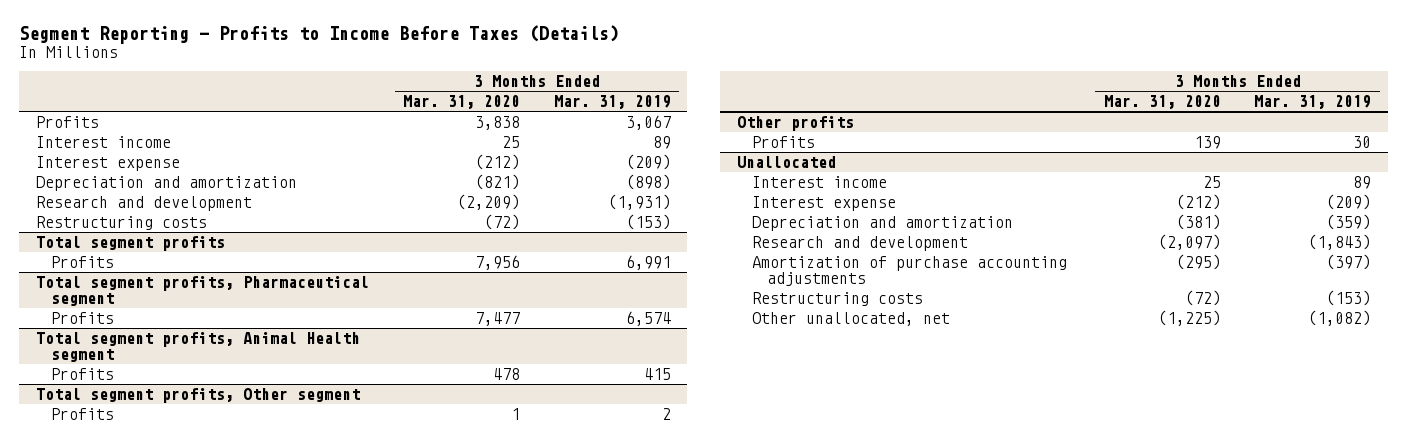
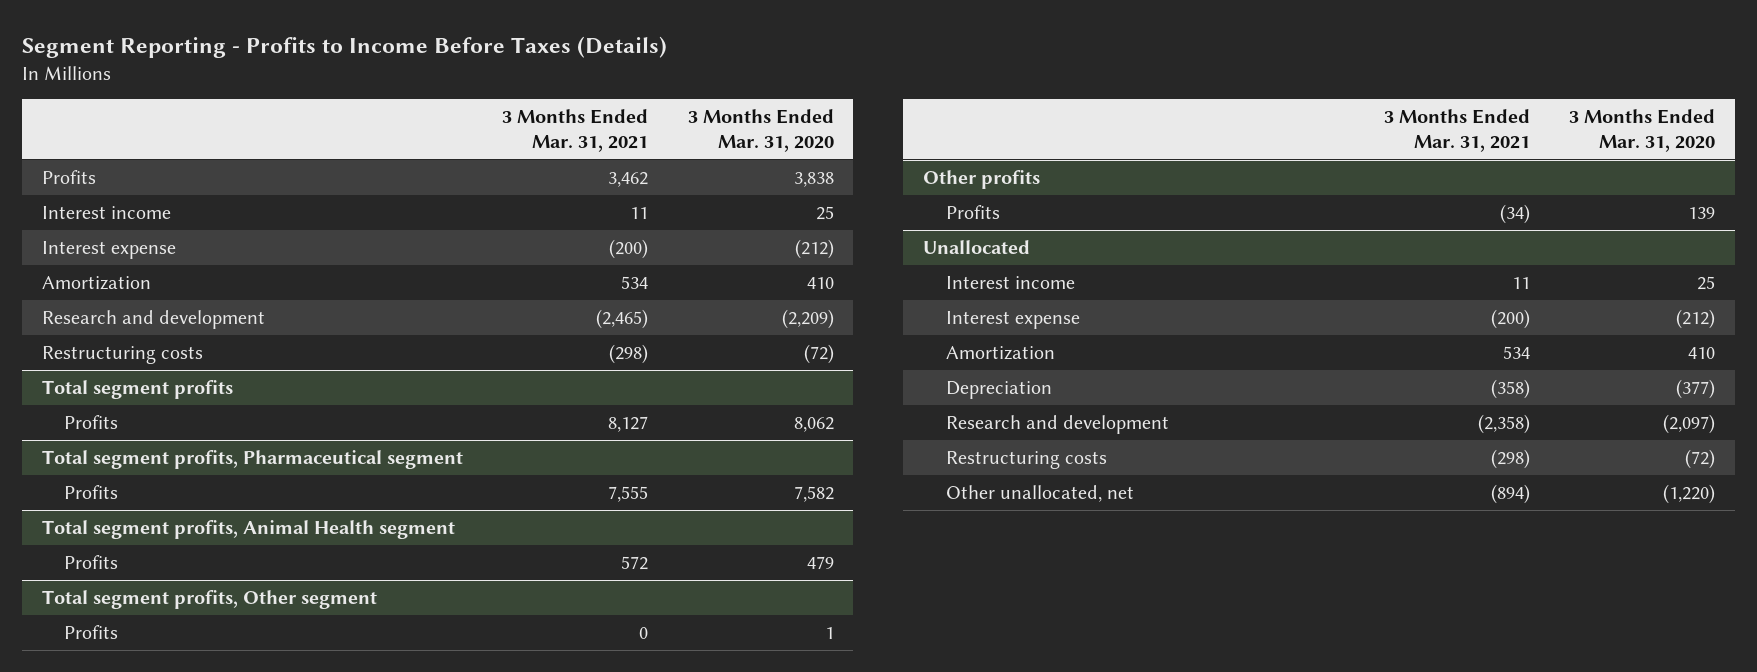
[553,95,671,110] Mar. 31, 2019 -> none
none -> [502,109,649,152] 3 Months Ended Mar. 31, 2021
[36,176,298,192] Depreciation and amortization -> none
none -> [41,275,151,290] Amortization
[474,255,520,271] 7,956 -> [793,416,834,432] 8,062
[474,312,520,327] 7,477 -> [793,485,834,502] 7,582
[492,368,520,381] 478 -> [806,555,834,569] 479
none -> [945,345,1055,360] Amortization
[751,216,1013,232] Depreciation and amortization -> [945,380,1052,399] Depreciation
[1175,214,1221,231] (381) -> [1676,378,1716,399] (377)
[751,256,1067,286] Amortization of purchase accounting adjustments -> none
[1157,310,1221,327] (1,225) -> [1663,483,1716,504] (1,220)

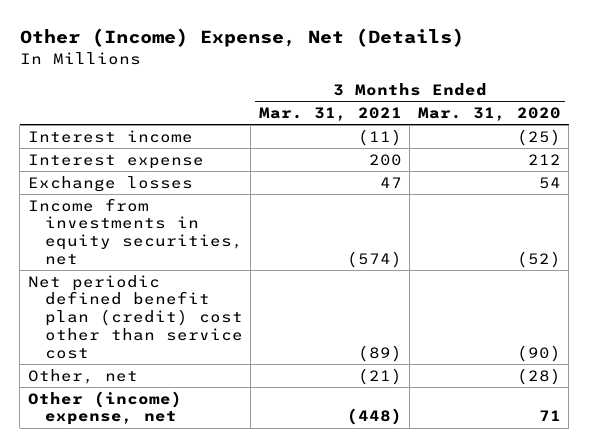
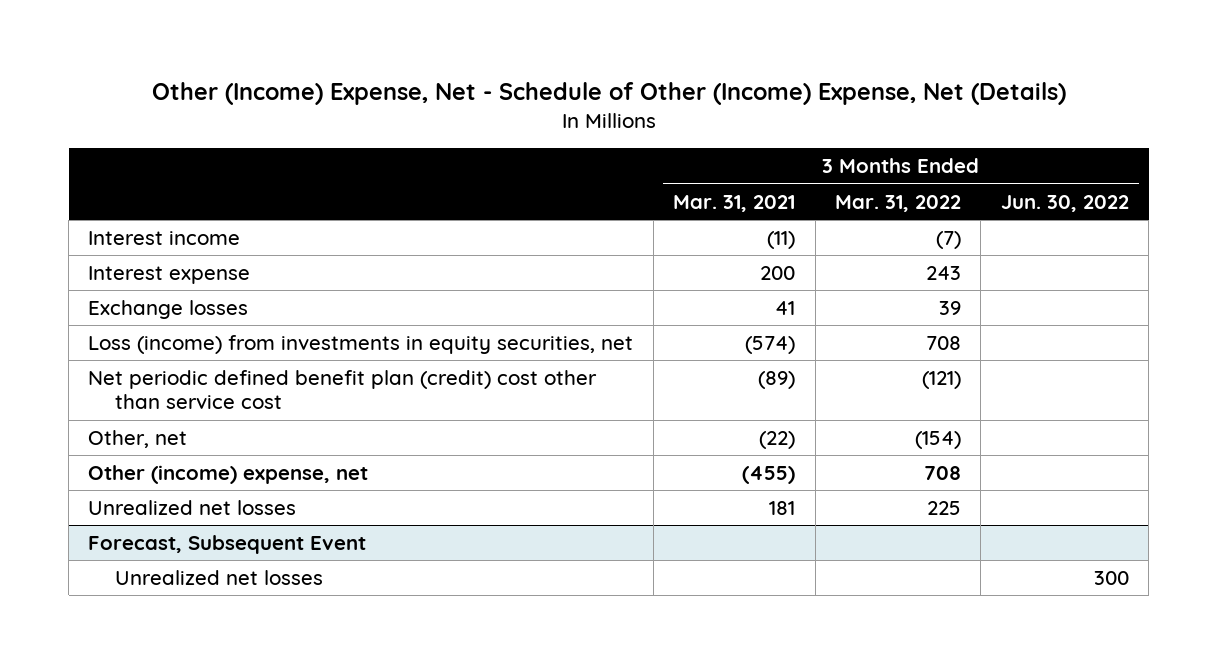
[19,28,464,48] Other (Income) Expense, Net (Details) -> [151,82,1066,106] Other (Income) Expense, Net - Schedule of Other (Income) Expense, Net (Details)
[417,107,561,122] Mar. 31, 2020 -> none
none -> [835,194,962,212] Mar. 31, 2022
none -> [1000,194,1129,212] Jun. 30, 2022
[379,176,402,188] 47 -> [775,300,796,315] 41
[27,197,243,265] Income from investments in equity securities, net -> [88,334,634,354] Loss (income) from investments in equity securities, net
[357,367,402,385] (21) -> [759,430,796,449] (22)
[346,408,402,426] (448) -> [742,465,796,484] (455)
none -> [88,499,297,515] Unrealized net losses
none -> [88,534,367,554] Forecast, Subsequent Event
none -> [114,569,323,585] Unrealized net losses

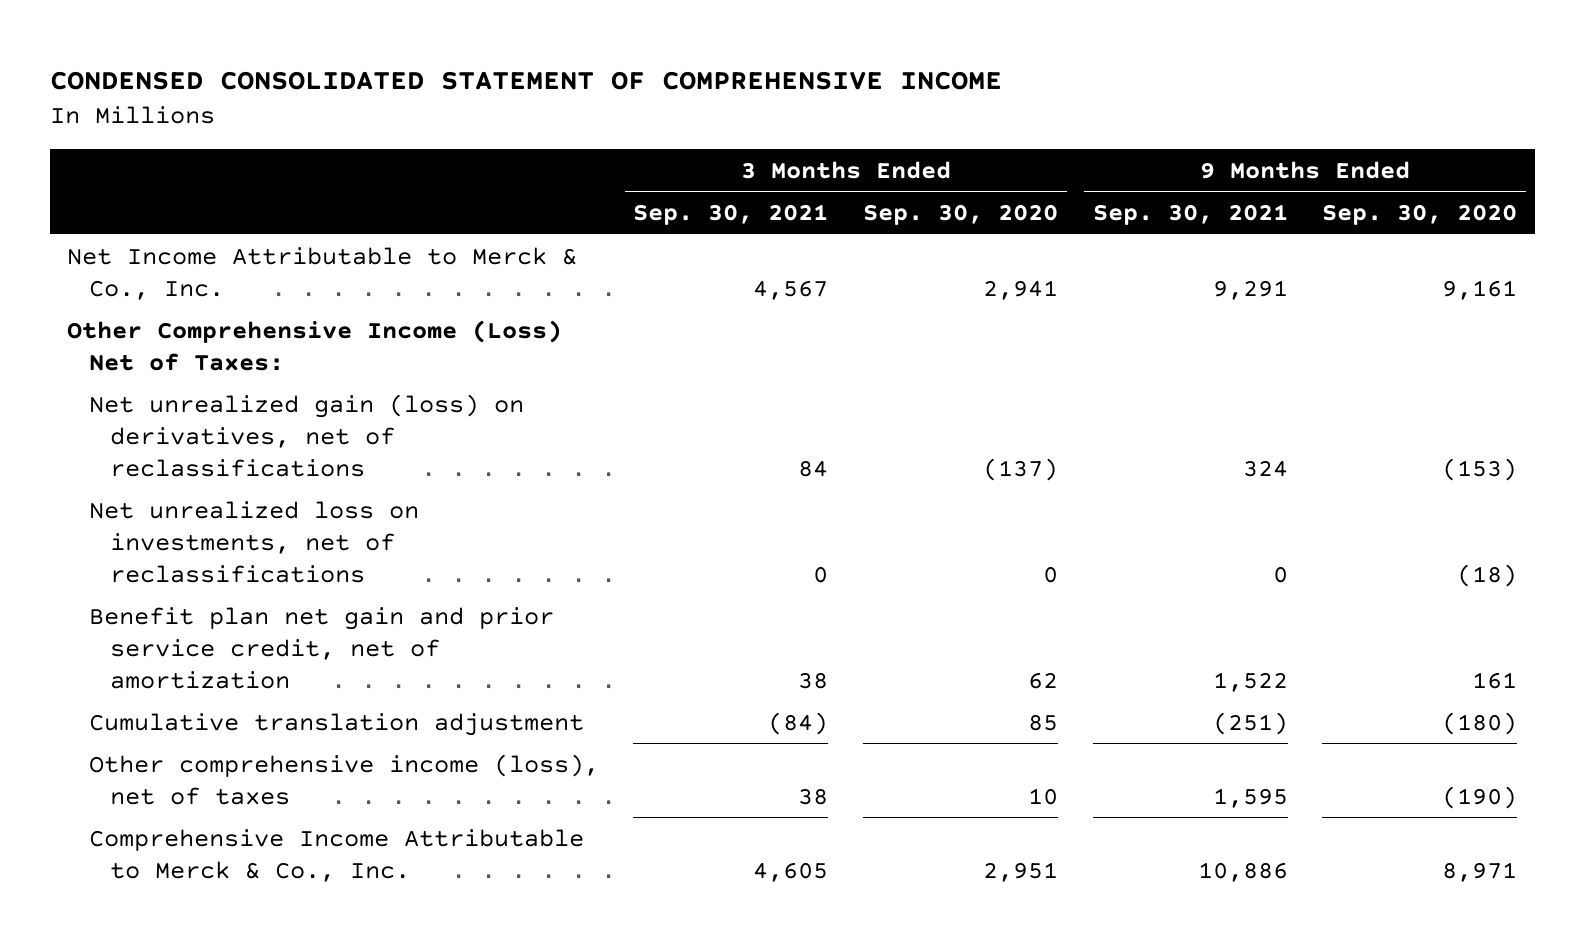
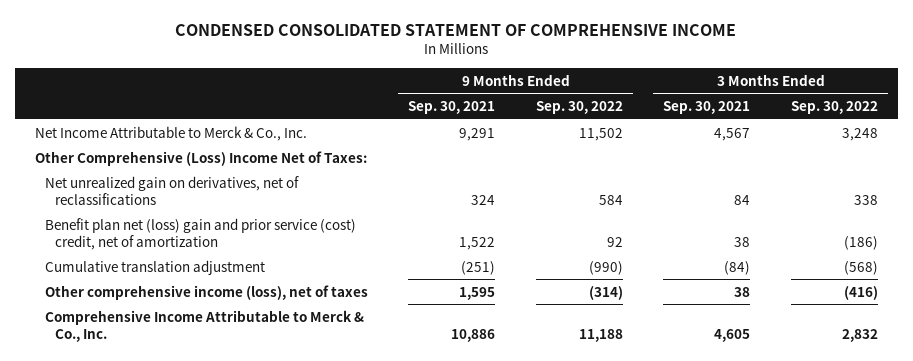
[863,204,1059,226] Sep. 30, 2020 -> none
[1322,204,1518,226] Sep. 30, 2020 -> none
none -> [535,101,623,115] Sep. 30, 2022
none -> [790,101,878,115] Sep. 30, 2022
[88,500,419,583] Net unrealized loss on investments, net of reclassifications -> none
[67,319,563,371] Other Comprehensive Income (Loss) Net of Taxes: -> [34,150,367,166] Other Comprehensive (Loss) Income Net of Taxes:
[88,393,524,477] Net unrealized gain (loss) on derivatives, net of reclassifications -> [44,175,299,205] Net unrealized gain on derivatives, net of reclassifications
[88,606,554,689] Benefit plan net gain and prior service credit, net of amortization -> [44,217,356,250] Benefit plan net (loss) gain and prior service (cost) credit, net of amortization

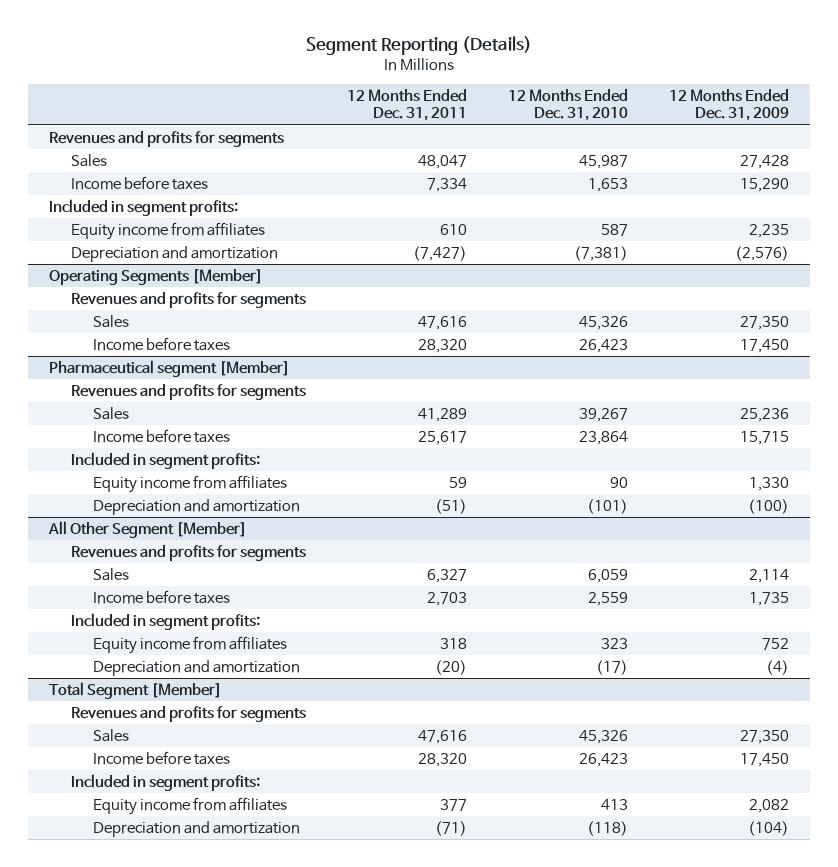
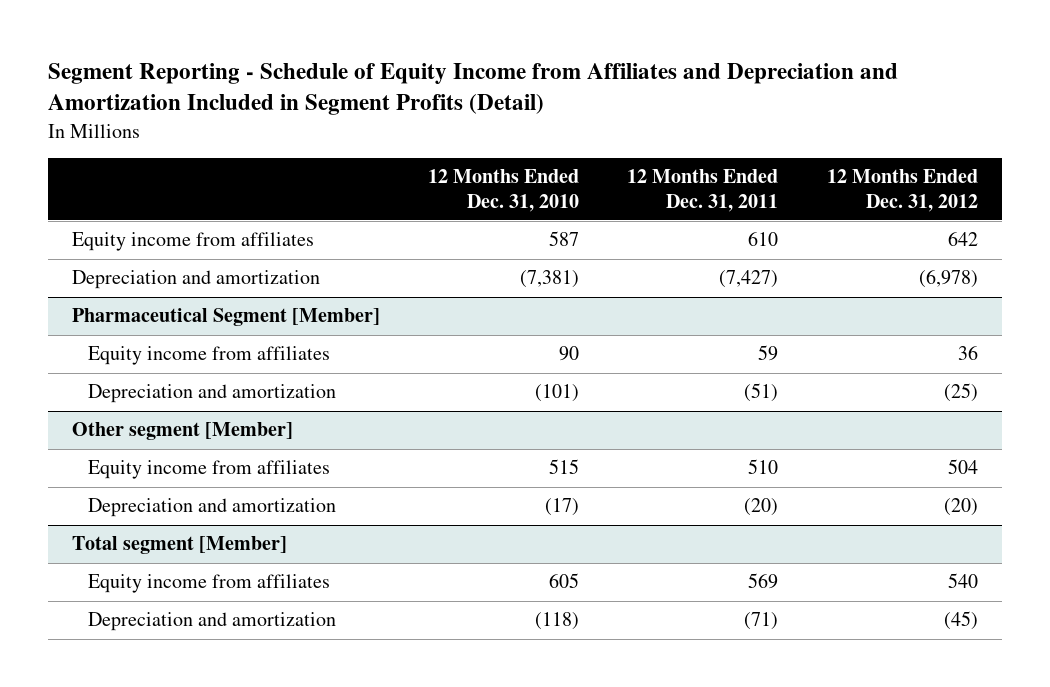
[305,36,532,56] Segment Reporting (Details) -> [47,63,898,116] Segment Reporting - Schedule of Equity Income from Affiliates and Depreciation and Amortization Included in Segment Profits (Detail)
[669,88,790,122] 12 Months Ended Dec. 31, 2009 -> none
none -> [826,169,978,212] 12 Months Ended Dec. 31, 2012
[48,130,284,147] Revenues and profits for segments -> none
[70,153,107,167] Sales -> none
[70,175,208,190] Income before taxes -> none
[48,198,238,216] Included in segment profits: -> none
[48,268,263,285] Operating Segments [Member] -> none
[70,291,306,308] Revenues and profits for segments -> none
[93,314,130,328] Sales -> none
[93,336,231,351] Income before taxes -> none
[70,383,306,400] Revenues and profits for segments -> none
[93,406,130,420] Sales -> none
[93,428,231,443] Income before taxes -> none
[70,451,260,469] Included in segment profits: -> none
[48,359,290,377] Pharmaceutical segment [Member] -> [71,308,380,327] Pharmaceutical Segment [Member]
[70,544,306,561] Revenues and profits for segments -> none
[93,567,130,581] Sales -> none
[93,589,231,604] Income before taxes -> none
[70,612,260,630] Included in segment profits: -> none
[47,520,247,538] All Other Segment [Member] -> [71,422,293,441] Other segment [Member]
[439,637,467,649] 318 -> [748,459,779,475] 510
[601,637,629,649] 323 -> [549,459,580,475] 515
[70,705,306,722] Revenues and profits for segments -> none
[93,728,130,742] Sales -> none
[93,750,231,765] Income before taxes -> none
[70,773,260,791] Included in segment profits: -> none
[48,681,222,699] Total Segment [Member] -> [71,536,287,555] Total segment [Member]
[439,798,467,811] 377 -> [748,573,779,590] 569
[601,798,629,810] 413 -> [549,573,580,589] 605

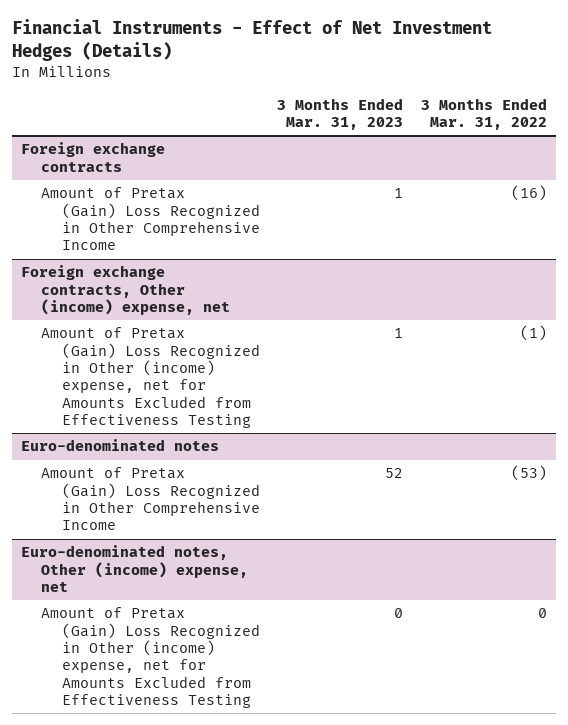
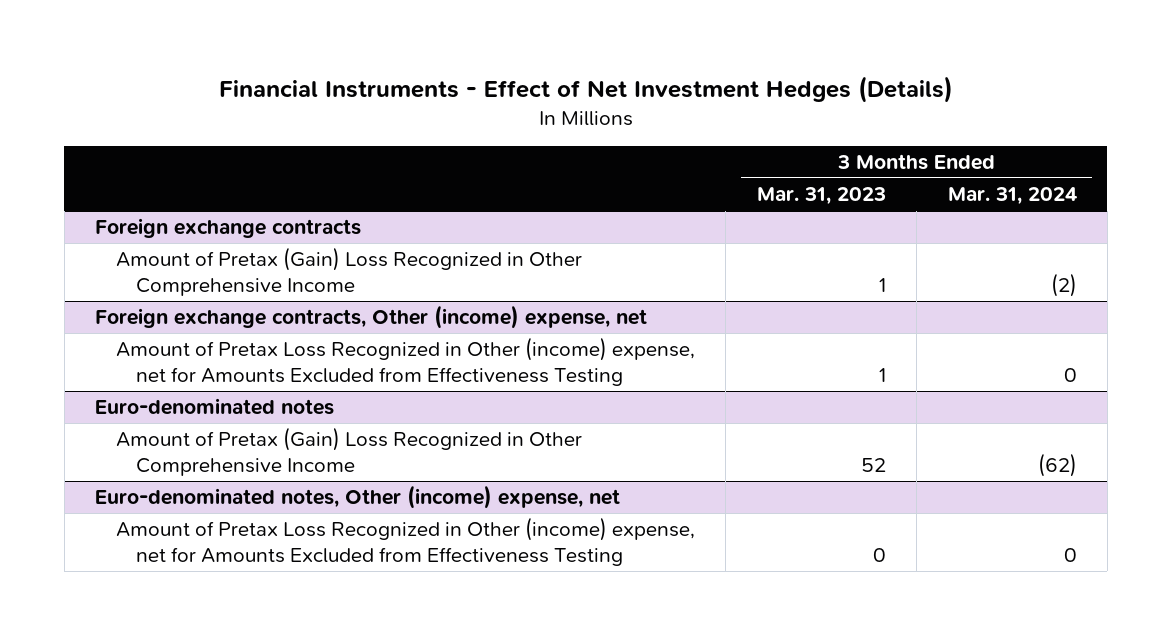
[420,97,547,131] 3 Months Ended Mar. 31, 2022 -> none
none -> [947,187,1077,206] Mar. 31, 2024
[41,327,260,429] Amount of Pretax (Gain) Loss Recognized in Other (income) expense, net for Amounts Excluded from Effectiveness Testing -> [115,337,695,387] Amount of Pretax Loss Recognized in Other (income) expense, net for Amounts Excluded from Effectiveness Testing
[41,607,260,709] Amount of Pretax (Gain) Loss Recognized in Other (income) expense, net for Amounts Excluded from Effectiveness Testing -> [115,517,695,567] Amount of Pretax Loss Recognized in Other (income) expense, net for Amounts Excluded from Effectiveness Testing

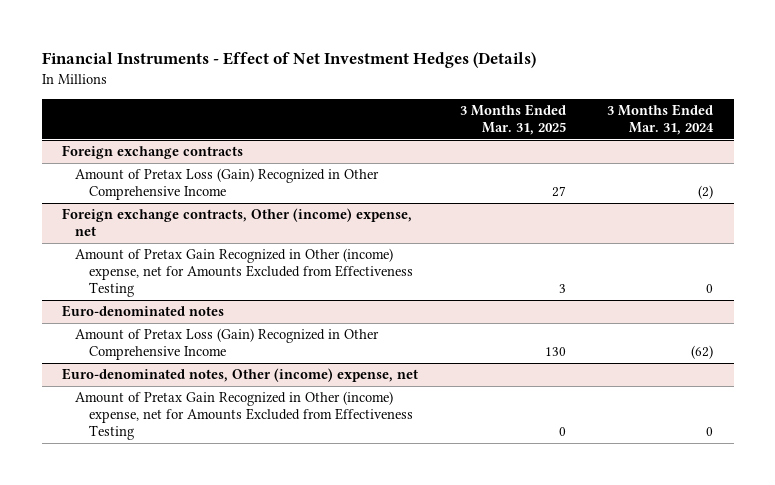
[756,187,886,206] Mar. 31, 2023 -> none
none -> [459,103,566,135] 3 Months Ended Mar. 31, 2025
[115,247,582,297] Amount of Pretax (Gain) Loss Recognized in Other Comprehensive Income -> [75,168,380,201] Amount of Pretax Loss (Gain) Recognized in Other Comprehensive Income
[115,337,695,387] Amount of Pretax Loss Recognized in Other (income) expense, net for Amounts Excluded from Effectiveness Testing -> [75,248,413,298] Amount of Pretax Gain Recognized in Other (income) expense, net for Amounts Excluded from Effectiveness Testing
[115,427,582,477] Amount of Pretax (Gain) Loss Recognized in Other Comprehensive Income -> [75,328,380,361] Amount of Pretax Loss (Gain) Recognized in Other Comprehensive Income
[115,517,695,567] Amount of Pretax Loss Recognized in Other (income) expense, net for Amounts Excluded from Effectiveness Testing -> [75,391,413,441] Amount of Pretax Gain Recognized in Other (income) expense, net for Amounts Excluded from Effectiveness Testing

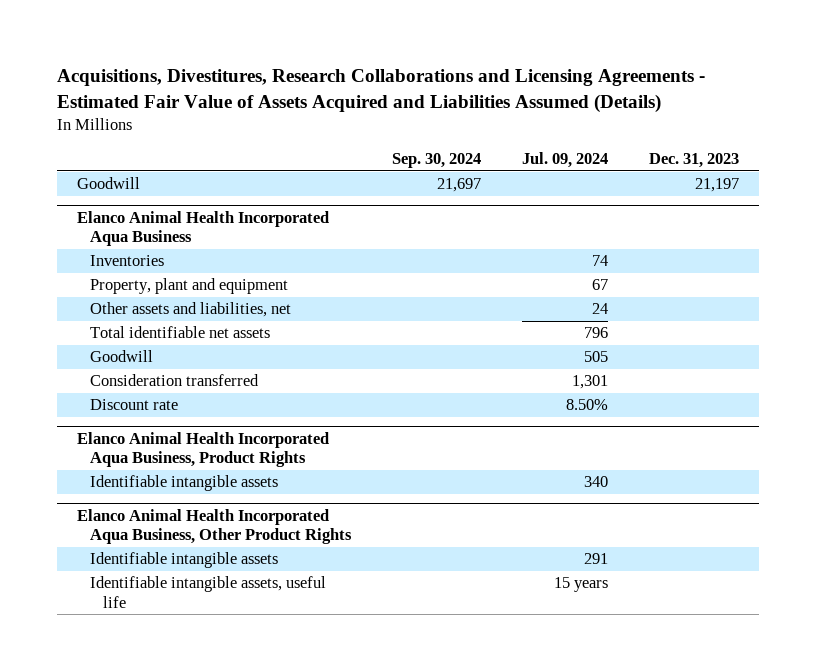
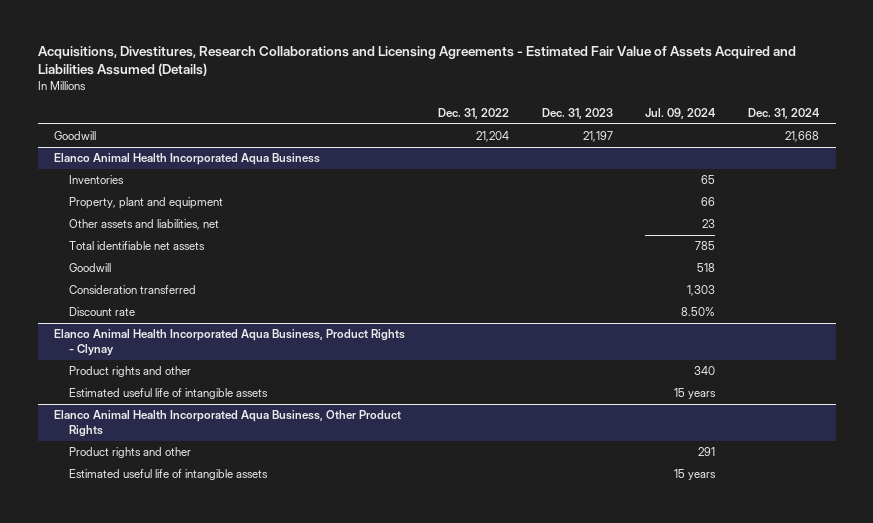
[392,153,482,169] Sep. 30, 2024 -> none
none -> [437,108,509,120] Dec. 31, 2022
none -> [748,108,821,120] Dec. 31, 2024
[592,255,609,267] 74 -> [701,175,716,185] 65
[592,279,609,291] 67 -> [701,197,716,207] 66
[592,303,609,315] 24 -> [702,219,716,229] 23
[584,327,609,339] 796 -> [695,241,716,251] 785
[584,351,609,363] 505 -> [697,263,716,273] 518
[572,375,609,390] 1,301 -> [687,285,716,297] 1,303
[77,432,330,468] Elanco Animal Health Incorporated Aqua Business, Product Rights -> [53,329,405,356] Elanco Animal Health Incorporated Aqua Business, Product Rights - Clynay
[90,475,279,492] Identifiable intangible assets -> [68,366,191,378] Product rights and other
none -> [68,388,268,400] Estimated useful life of intangible assets
[90,552,279,569] Identifiable intangible assets -> [68,447,191,459] Product rights and other
[90,576,327,608] Identifiable intangible assets, useful life -> [68,469,268,481] Estimated useful life of intangible assets

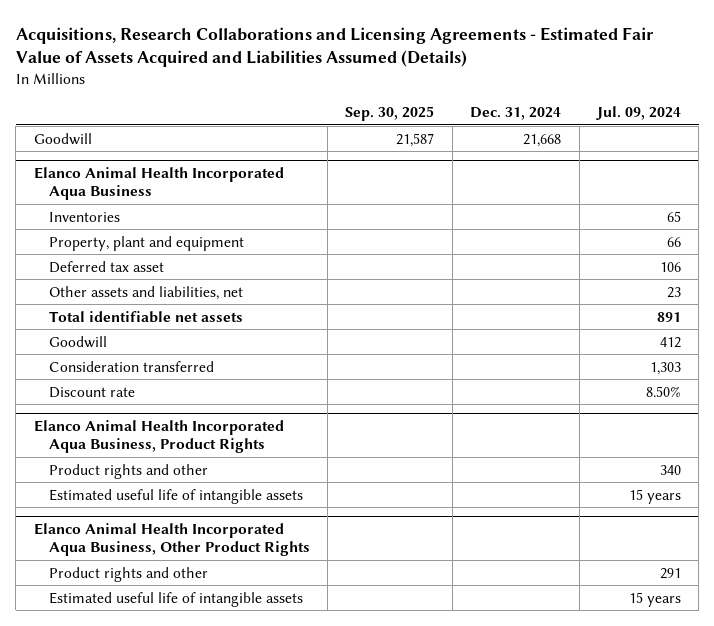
[37,45,796,77] Acquisitions, Divestitures, Research Collaborations and Licensing Agreements - Estimated Fair Value of Assets Acquired and Liabilities Assumed (Details) -> [15,26,654,68] Acquisitions, Research Collaborations and Licensing Agreements - Estimated Fair Value of Assets Acquired and Liabilities Assumed (Details)
[437,108,509,120] Dec. 31, 2022 -> none
[541,108,613,120] Dec. 31, 2023 -> none
none -> [345,106,435,122] Sep. 30, 2025
none -> [48,260,164,273] Deferred tax asset
[695,241,716,251] 785 -> [656,311,681,322] 891
[697,263,716,273] 518 -> [659,336,681,348] 412
[53,329,405,356] Elanco Animal Health Incorporated Aqua Business, Product Rights - Clynay -> [33,419,284,454] Elanco Animal Health Incorporated Aqua Business, Product Rights

